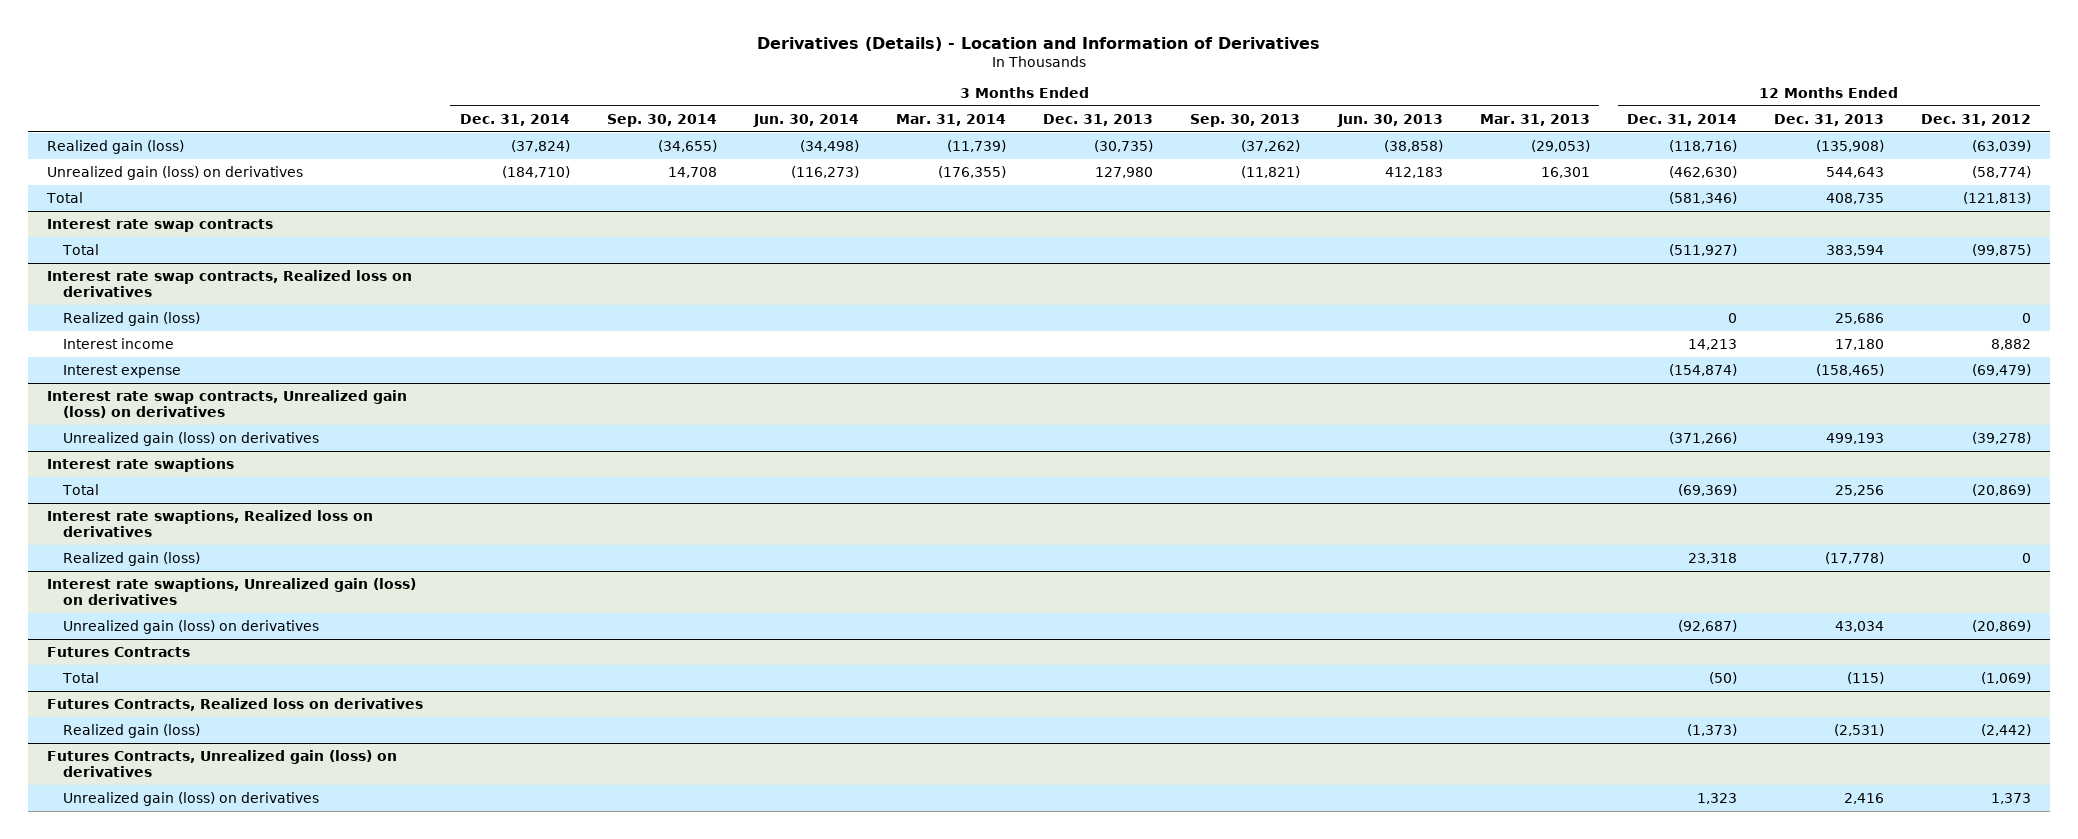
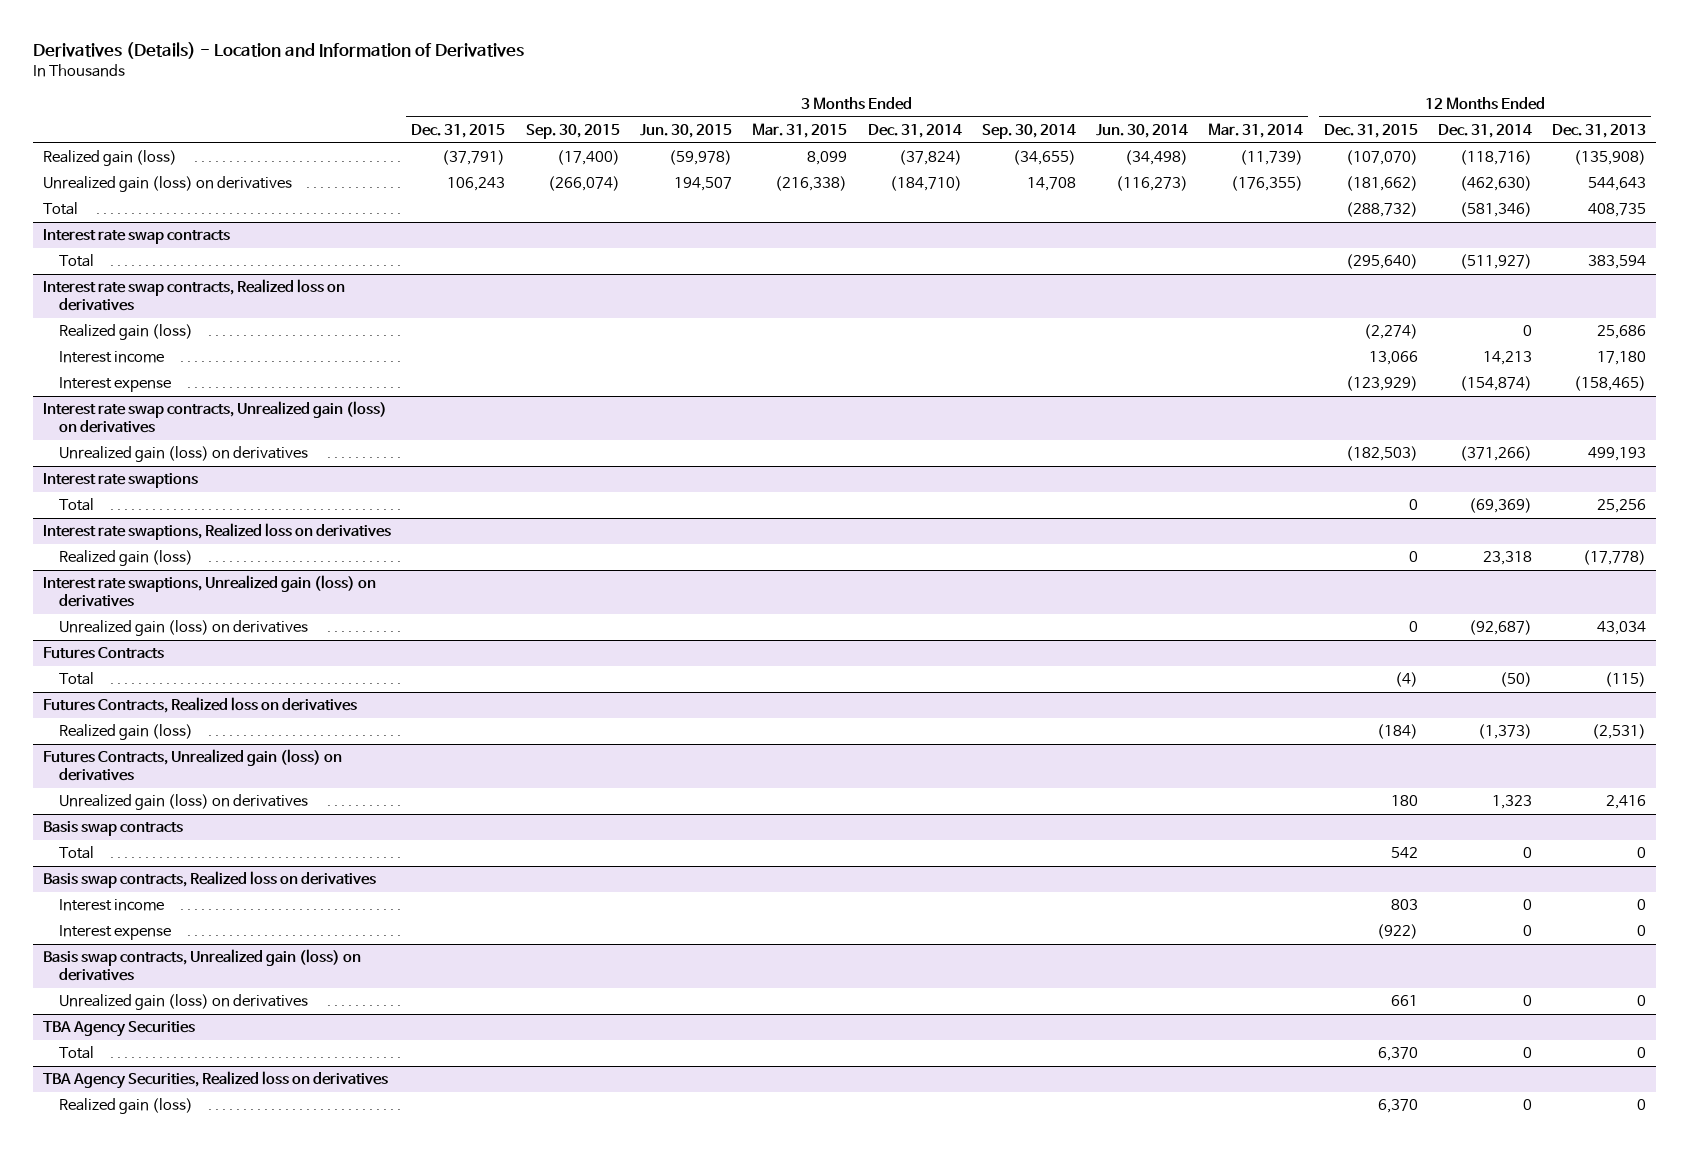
[1043,113,1154,126] Dec. 31, 2013 -> none
[1190,113,1301,127] Sep. 30, 2013 -> none
[1336,113,1443,127] Jun. 30, 2013 -> none
[1479,113,1590,126] Mar. 31, 2013 -> none
[1921,113,2032,126] Dec. 31, 2012 -> none
none -> [411,124,506,139] Dec. 31, 2015
none -> [525,124,620,140] Sep. 30, 2015
none -> [639,124,732,139] Jun. 30, 2015
none -> [752,123,848,139] Mar. 31, 2015
none -> [1323,124,1418,139] Dec. 31, 2015
none -> [43,821,184,837] Basis swap contracts
none -> [58,846,94,860] Total
none -> [43,871,377,889] Basis swap contracts, Realized loss on derivatives
none -> [58,899,164,912] Interest income
none -> [58,925,171,941] Interest expense
none -> [43,949,362,981] Basis swap contracts, Unrealized gain (loss) on derivatives
none -> [58,994,308,1011] Unrealized gain (loss) on derivatives
none -> [43,1021,196,1038] TBA Agency Securities
none -> [58,1046,94,1060] Total
none -> [43,1071,389,1090] TBA Agency Securities, Realized loss on derivatives
none -> [58,1098,193,1115] Realized gain (loss)

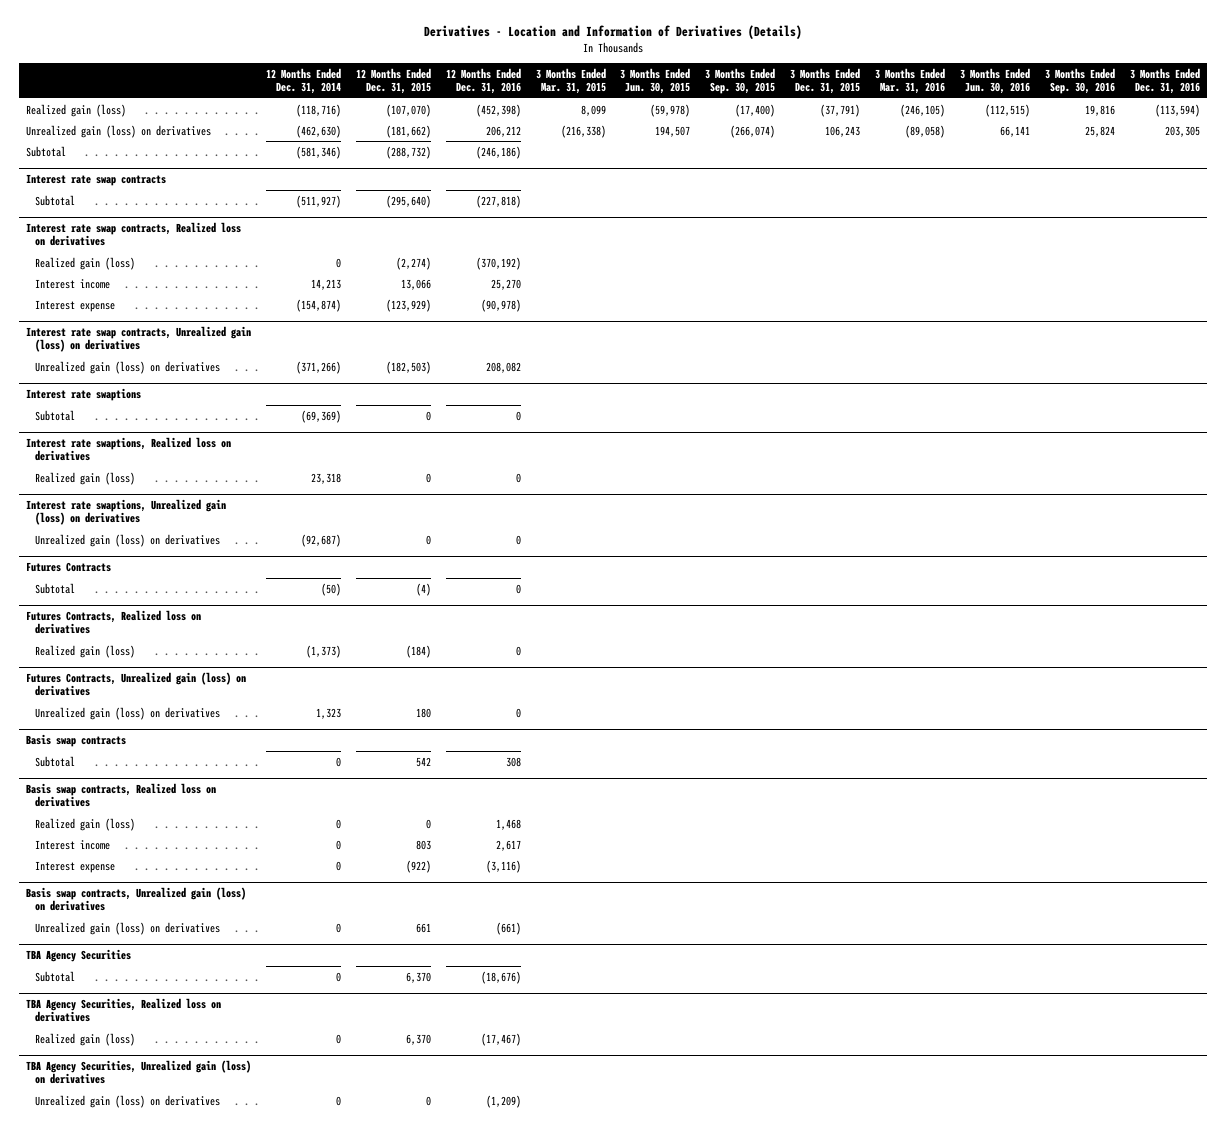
[33,41,525,59] Derivatives (Details) - Location and Information of Derivatives -> [423,25,802,40] Derivatives - Location and Information of Derivatives (Details)
[867,124,962,139] Dec. 31, 2014 -> none
[981,124,1076,140] Sep. 30, 2014 -> none
[1096,124,1189,139] Jun. 30, 2014 -> none
[1208,123,1304,139] Mar. 31, 2014 -> none
[1552,124,1647,139] Dec. 31, 2013 -> none
none -> [445,67,521,95] 12 Months Ended Dec. 31, 2016
none -> [874,67,945,95] 3 Months Ended Mar. 31, 2016
none -> [959,67,1030,95] 3 Months Ended Jun. 30, 2016
none -> [1044,67,1115,95] 3 Months Ended Sep. 30, 2016
none -> [1129,67,1200,95] 3 Months Ended Dec. 31, 2016
[43,202,79,216] Total -> [26,145,67,157] Subtotal
[58,254,94,268] Total -> [34,194,75,206] Subtotal
[58,498,94,512] Total -> [34,409,75,421] Subtotal
[58,672,94,686] Total -> [34,582,75,594] Subtotal
[58,846,94,860] Total -> [34,755,75,767] Subtotal
none -> [34,817,135,831] Realized gain (loss)
[58,1046,94,1060] Total -> [34,970,75,982] Subtotal
none -> [26,1060,252,1085] TBA Agency Securities, Unrealized gain (loss) on derivatives
none -> [34,1094,220,1108] Unrealized gain (loss) on derivatives

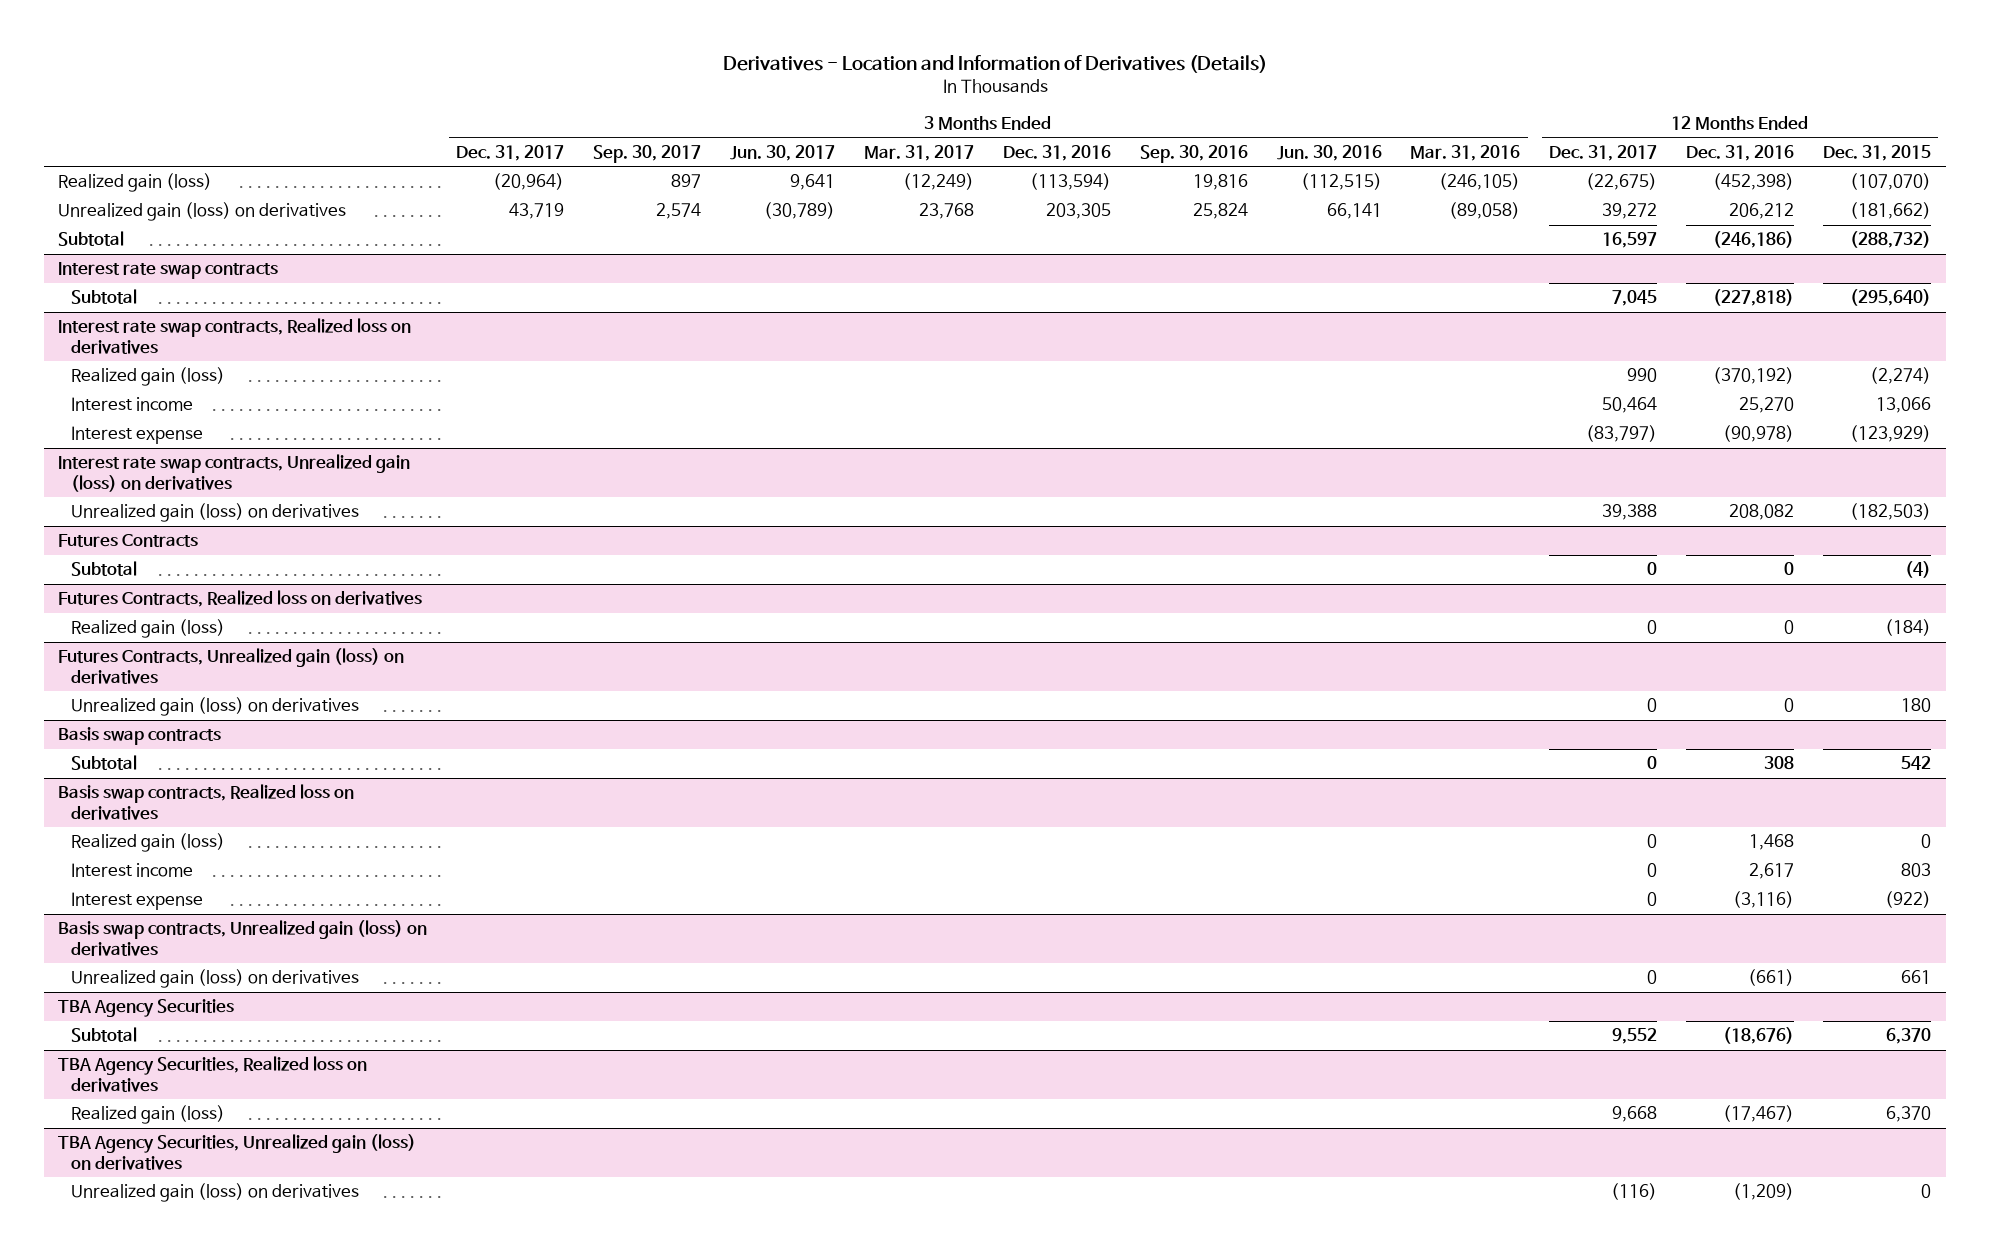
[265,67,341,95] 12 Months Ended Dec. 31, 2014 -> none
[535,67,606,95] 3 Months Ended Mar. 31, 2015 -> none
[620,67,691,95] 3 Months Ended Jun. 30, 2015 -> none
[705,67,776,95] 3 Months Ended Sep. 30, 2015 -> none
[790,67,861,95] 3 Months Ended Dec. 31, 2015 -> none
none -> [456,145,565,162] Dec. 31, 2017
none -> [593,145,702,164] Sep. 30, 2017
none -> [730,145,836,162] Jun. 30, 2017
none -> [863,145,974,162] Mar. 31, 2017
none -> [1549,145,1658,162] Dec. 31, 2017
[26,388,142,402] Interest rate swaptions -> none
[34,409,75,421] Subtotal -> none
[26,437,232,462] Interest rate swaptions, Realized loss on derivatives -> none
[34,471,135,485] Realized gain (loss) -> none
[26,499,227,526] Interest rate swaptions, Unrealized gain (loss) on derivatives -> none
[34,533,220,547] Unrealized gain (loss) on derivatives -> none

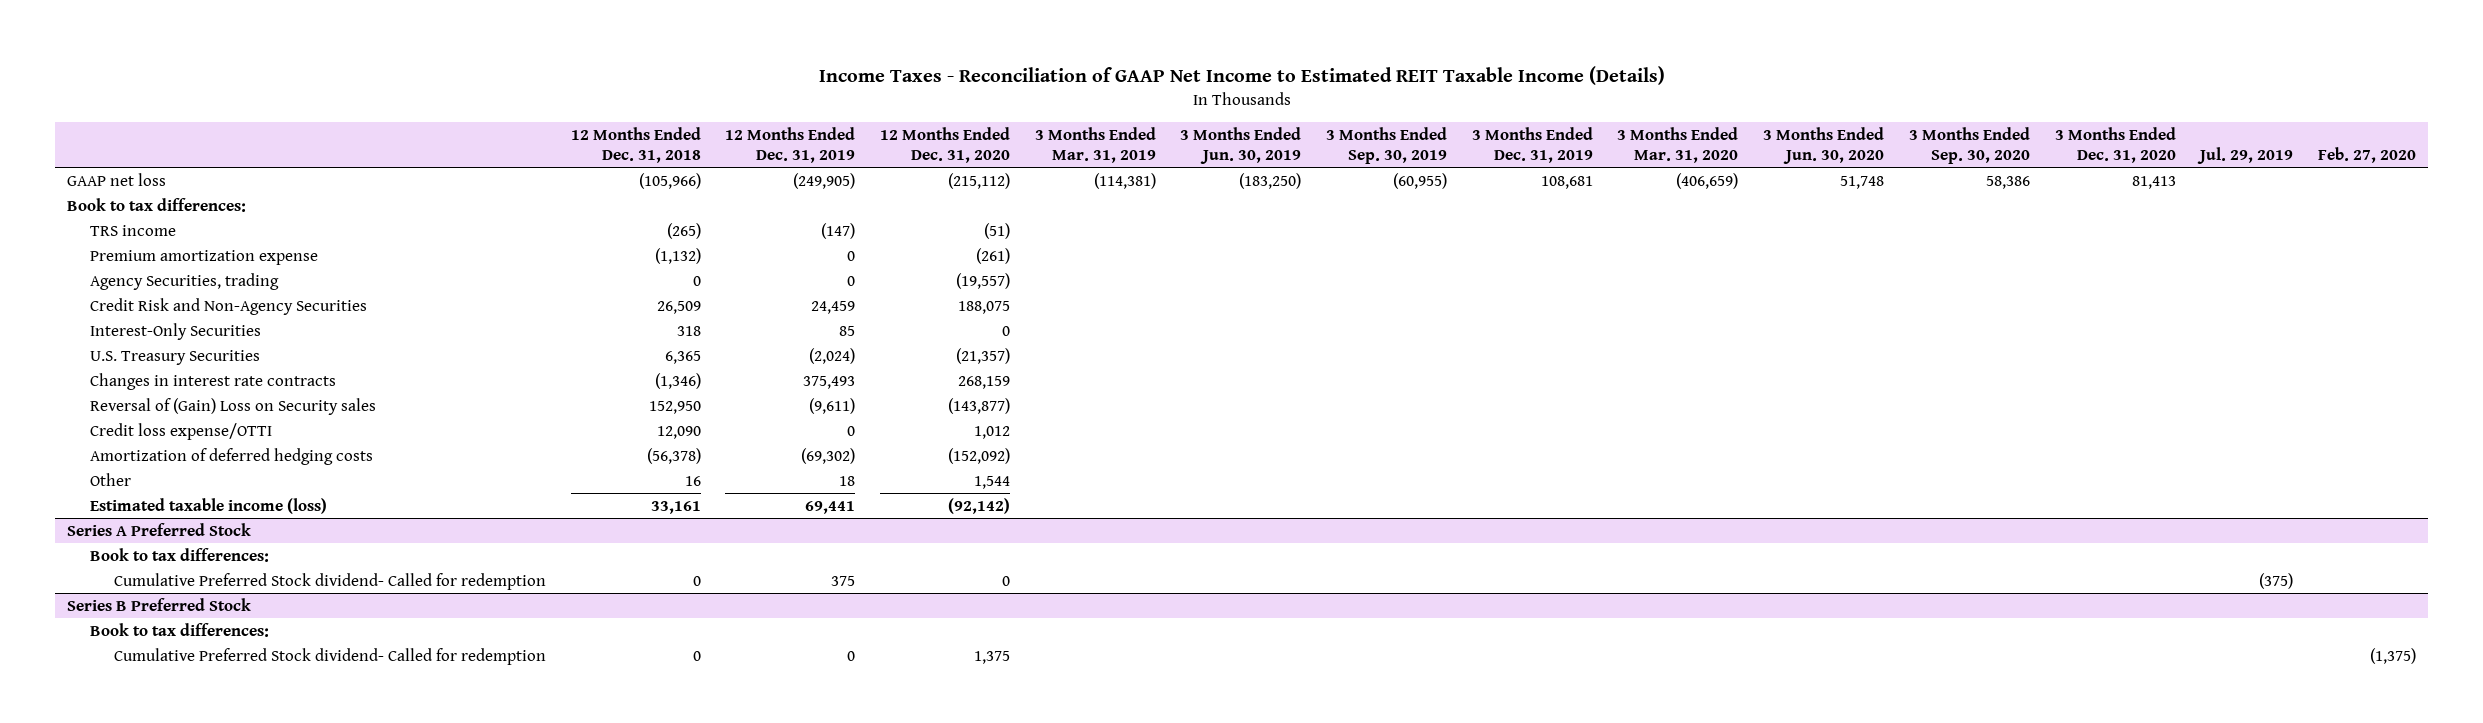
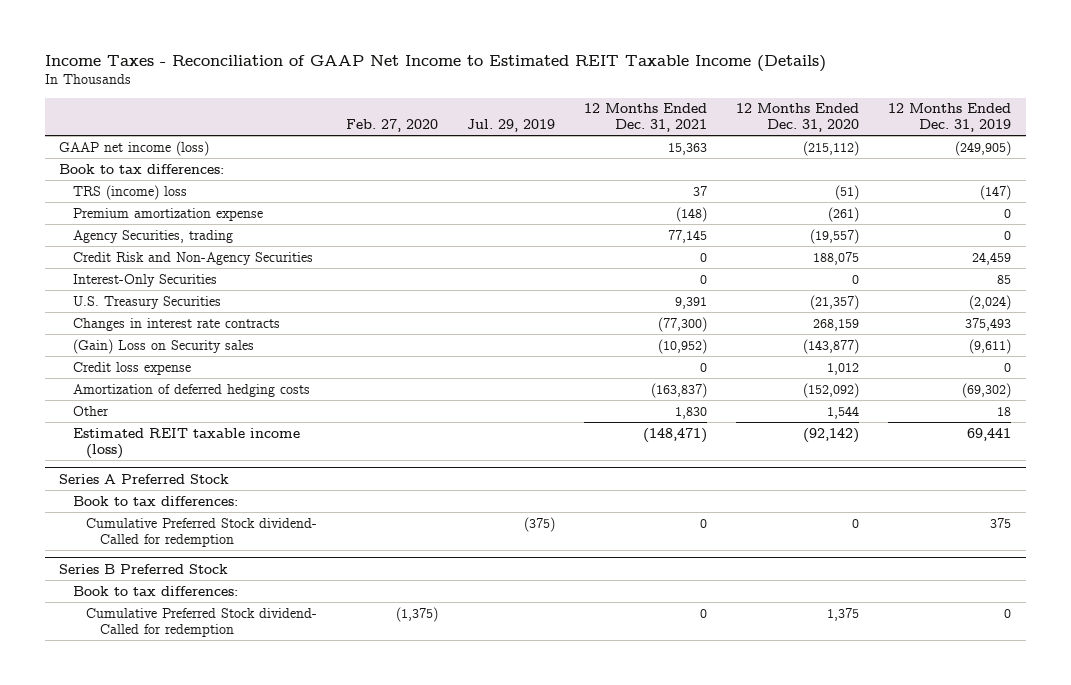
[570,127,701,164] 12 Months Ended Dec. 31, 2018 -> none
[1034,127,1156,164] 3 Months Ended Mar. 31, 2019 -> none
[1180,127,1302,165] 3 Months Ended Jun. 30, 2019 -> none
[1326,127,1448,165] 3 Months Ended Sep. 30, 2019 -> none
[1471,127,1593,164] 3 Months Ended Dec. 31, 2019 -> none
[1617,127,1739,164] 3 Months Ended Mar. 31, 2020 -> none
[1763,127,1885,165] 3 Months Ended Jun. 30, 2020 -> none
[1908,127,2030,165] 3 Months Ended Sep. 30, 2020 -> none
[2054,127,2176,164] 3 Months Ended Dec. 31, 2020 -> none
none -> [584,103,708,133] 12 Months Ended Dec. 31, 2021
[67,173,167,187] GAAP net loss -> [59,140,210,156] GAAP net income (loss)
[90,225,177,237] TRS income -> [72,184,187,200] TRS (income) loss
[90,398,377,416] Reversal of (Gain) Loss on Security sales -> [72,338,254,354] (Gain) Loss on Security sales
[90,423,273,441] Credit loss expense/OTTI -> [72,361,191,375] Credit loss expense
[90,498,328,515] Estimated taxable income (loss) -> [72,427,300,459] Estimated REIT taxable income (loss)

